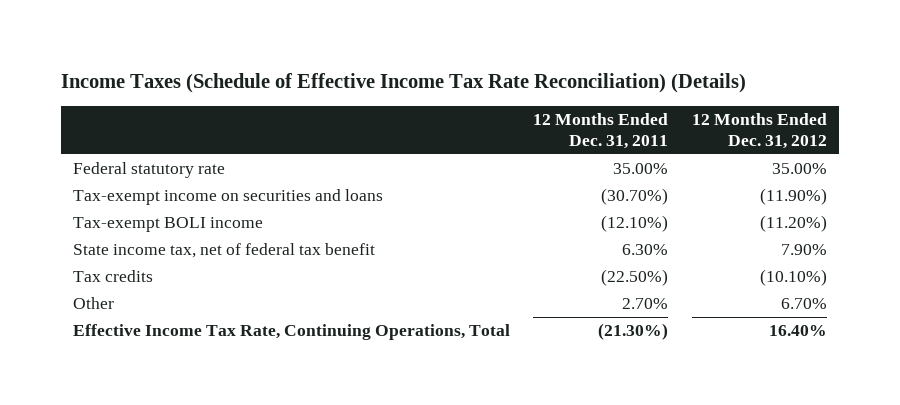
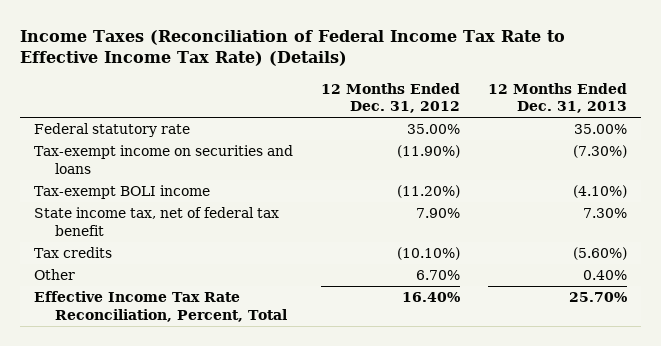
[60,73,746,94] Income Taxes (Schedule of Effective Income Tax Rate Reconciliation) (Details) -> [19,29,565,67] Income Taxes (Reconciliation of Federal Income Tax Rate to Effective Income Tax Rate) (Details)
[533,113,669,150] 12 Months Ended Dec. 31, 2011 -> none
none -> [488,82,628,114] 12 Months Ended Dec. 31, 2013
[72,324,510,341] Effective Income Tax Rate, Continuing Operations, Total -> [33,291,287,322] Effective Income Tax Rate Reconciliation, Percent, Total

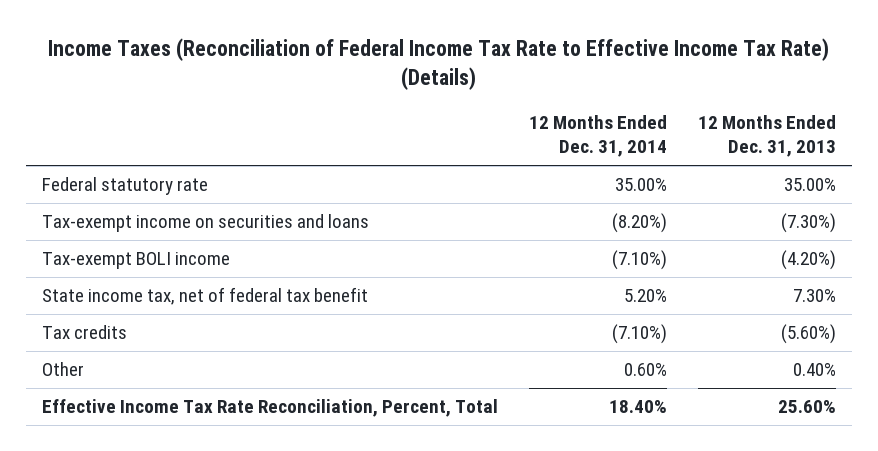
[321,82,461,114] 12 Months Ended Dec. 31, 2012 -> none
none -> [528,115,667,158] 12 Months Ended Dec. 31, 2014
[573,185,628,199] (4.10%) -> [781,250,837,271] (4.20%)
[569,292,628,303] 25.70% -> [778,400,837,414] 25.60%

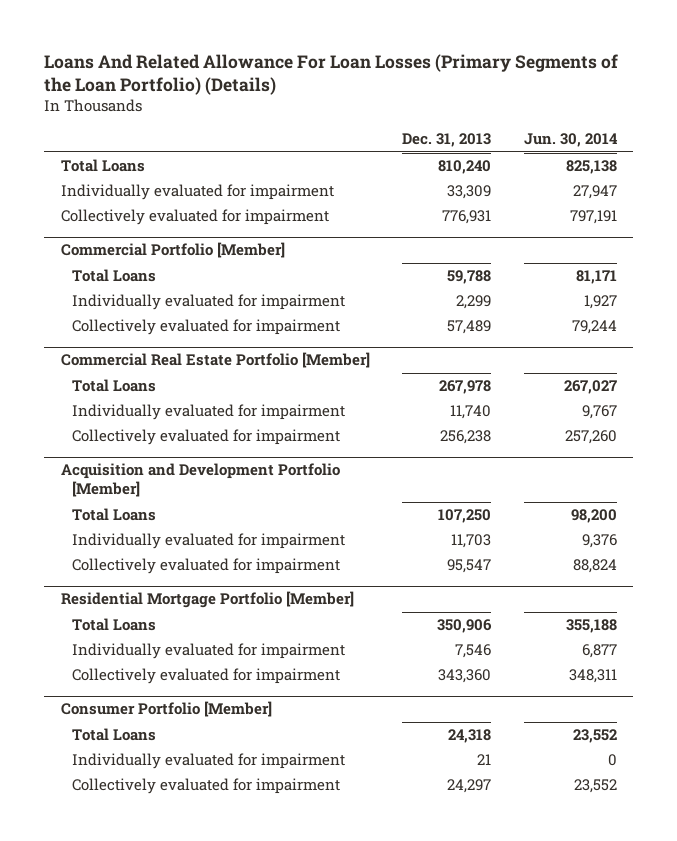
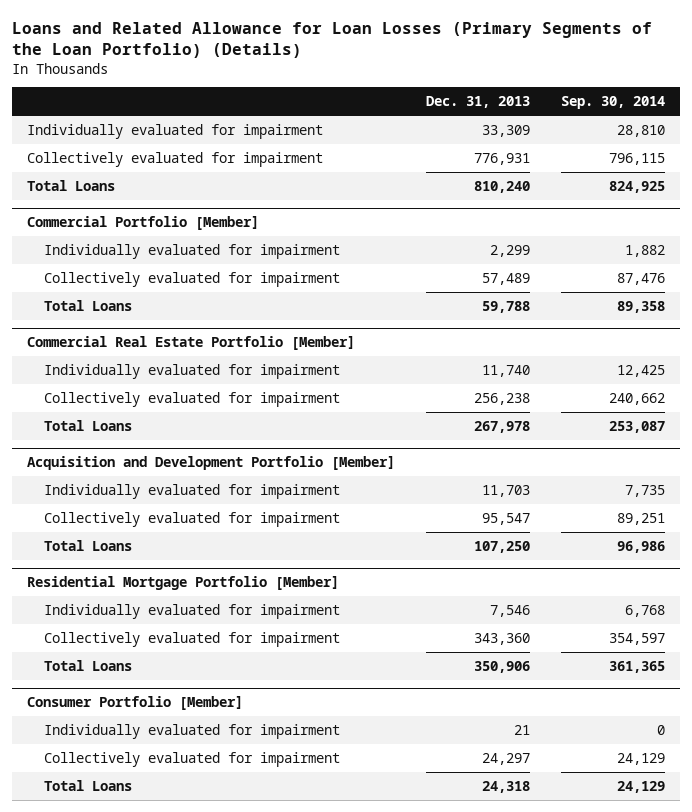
[44,53,619,95] Loans And Related Allowance For Loan Losses (Primary Segments of the Loan Portfolio) (Details) -> [12,21,653,58] Loans and Related Allowance for Loan Losses (Primary Segments of the Loan Portfolio) (Details)
[523,133,618,148] Jun. 30, 2014 -> none
none -> [560,96,665,110] Sep. 30, 2014
[60,159,145,173] Total Loans -> [27,179,116,191] Total Loans
[71,269,156,283] Total Loans -> [43,299,132,311] Total Loans
[71,379,156,393] Total Loans -> [43,419,132,431] Total Loans
[71,508,156,522] Total Loans -> [43,539,132,551] Total Loans
[71,618,156,632] Total Loans -> [43,659,132,671] Total Loans
[71,728,156,742] Total Loans -> [43,779,132,791] Total Loans

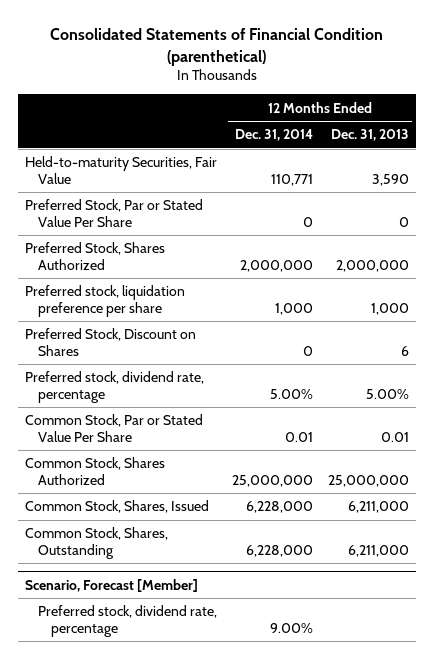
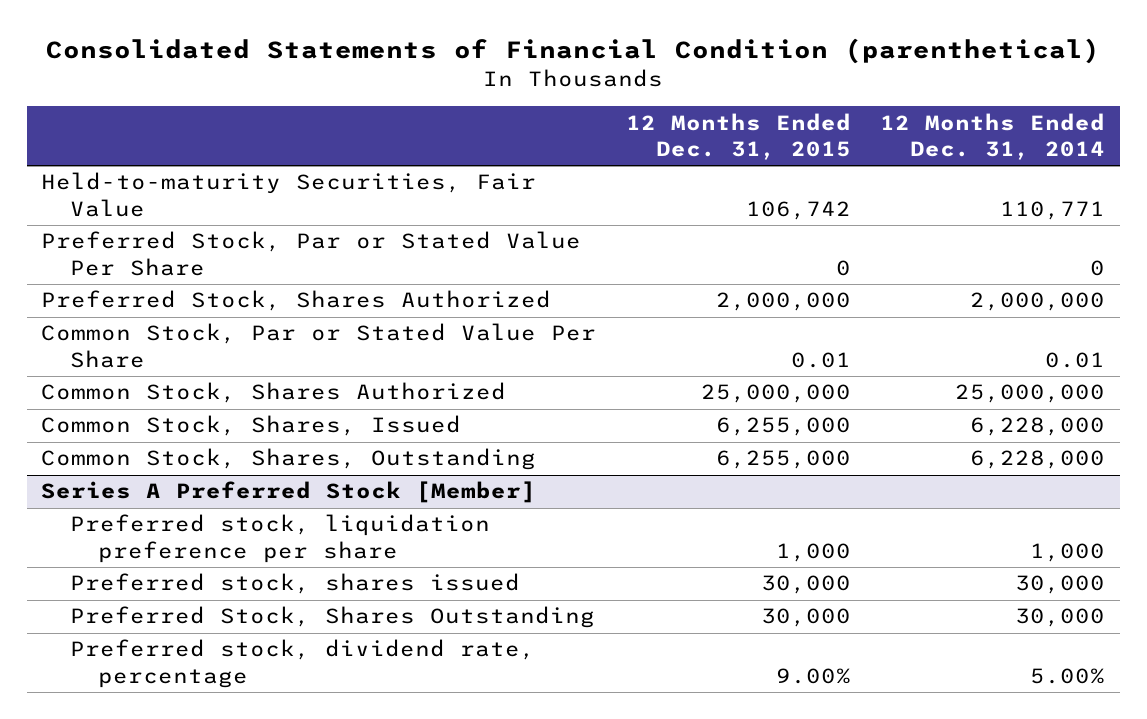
[330,129,409,142] Dec. 31, 2013 -> none
none -> [625,112,851,161] 12 Months Ended Dec. 31, 2015
[25,285,186,317] Preferred stock, liquidation preference per share -> none
[25,328,197,356] Preferred Stock, Discount on Shares -> none
[25,371,205,403] Preferred stock, dividend rate, percentage -> none
[25,578,199,592] Scenario, Forecast [Member] -> none
none -> [41,481,537,504] Series A Preferred Stock [Member]
none -> [69,514,490,563] Preferred stock, liquidation preference per share
none -> [69,573,520,595] Preferred stock, shares issued
none -> [69,606,595,629] Preferred Stock, Shares Outstanding
[270,622,314,633] 9.00% -> [1030,667,1106,684] 5.00%

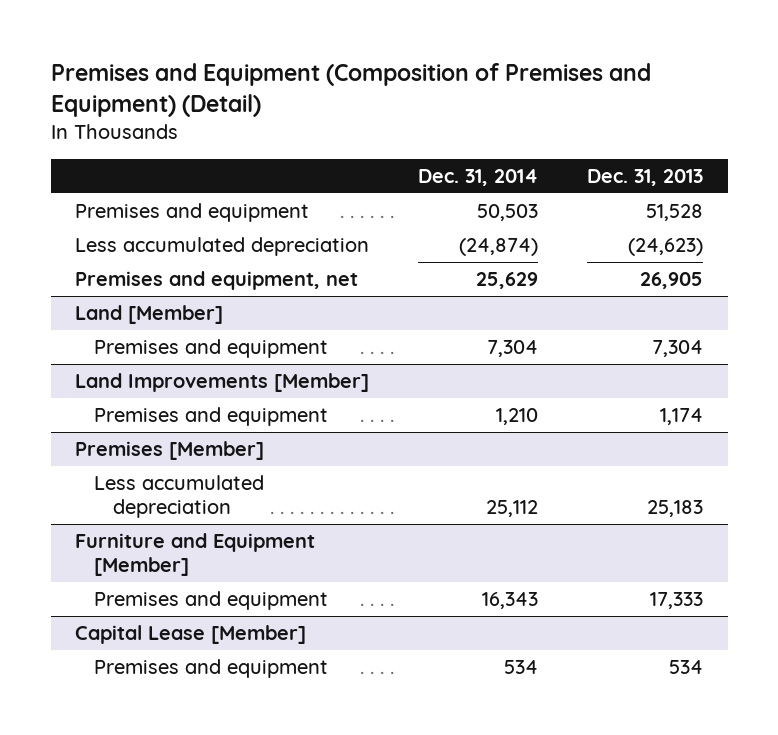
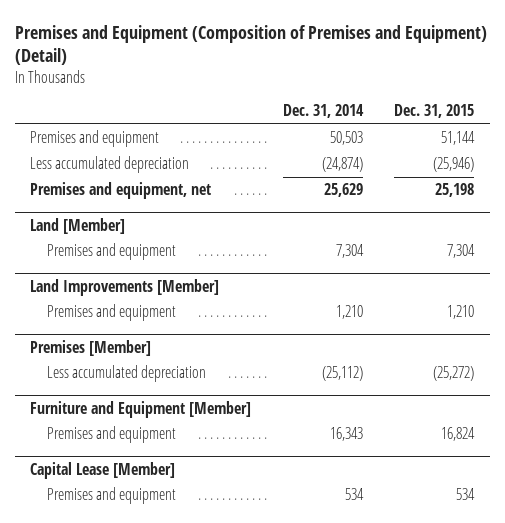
[587,168,704,186] Dec. 31, 2013 -> none
none -> [394,104,475,119] Dec. 31, 2015
[486,500,539,518] 25,112 -> [321,366,363,382] (25,112)

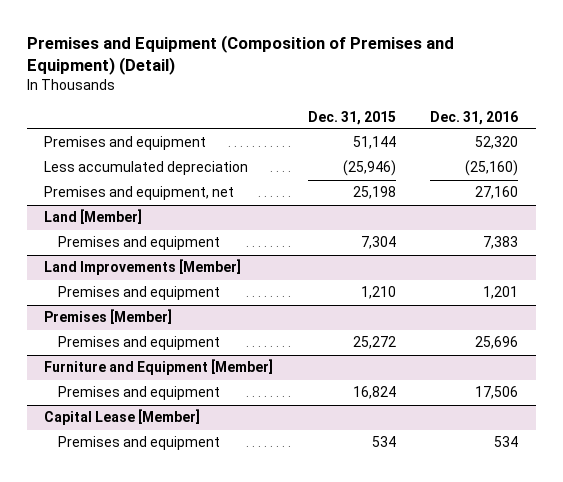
[282,104,364,119] Dec. 31, 2014 -> none
none -> [430,110,519,125] Dec. 31, 2016
[46,365,206,383] Less accumulated depreciation -> none
none -> [58,336,221,351] Premises and equipment

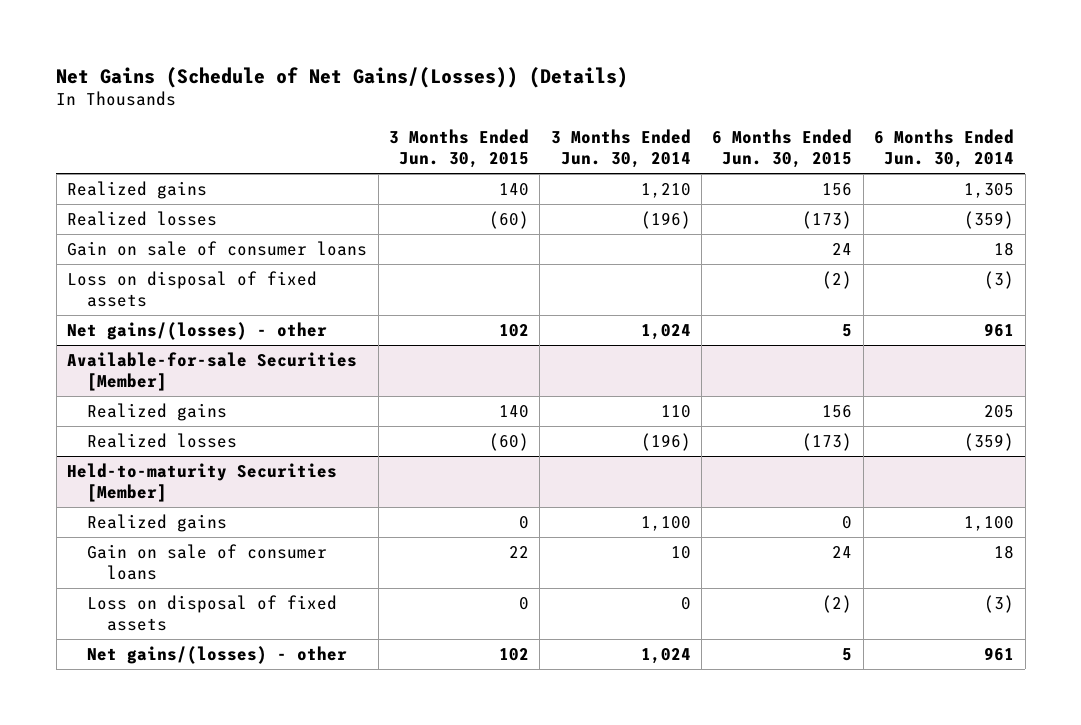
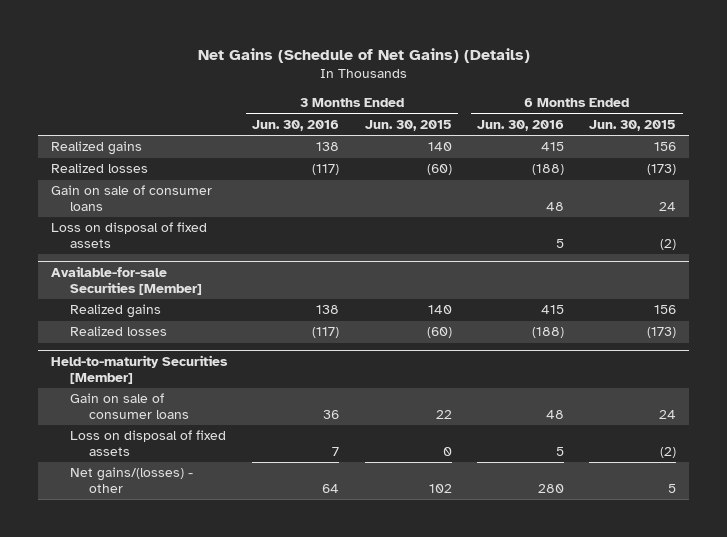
[56,66,629,88] Net Gains (Schedule of Net Gains/(Losses)) (Details) -> [197,47,530,63] Net Gains (Schedule of Net Gains) (Details)
[550,129,691,169] 3 Months Ended Jun. 30, 2014 -> none
[874,129,1015,169] 6 Months Ended Jun. 30, 2014 -> none
none -> [252,119,340,131] Jun. 30, 2016
none -> [476,119,564,131] Jun. 30, 2016
[67,321,328,340] Net gains/(losses) - other -> none
[87,513,228,532] Realized gains -> none

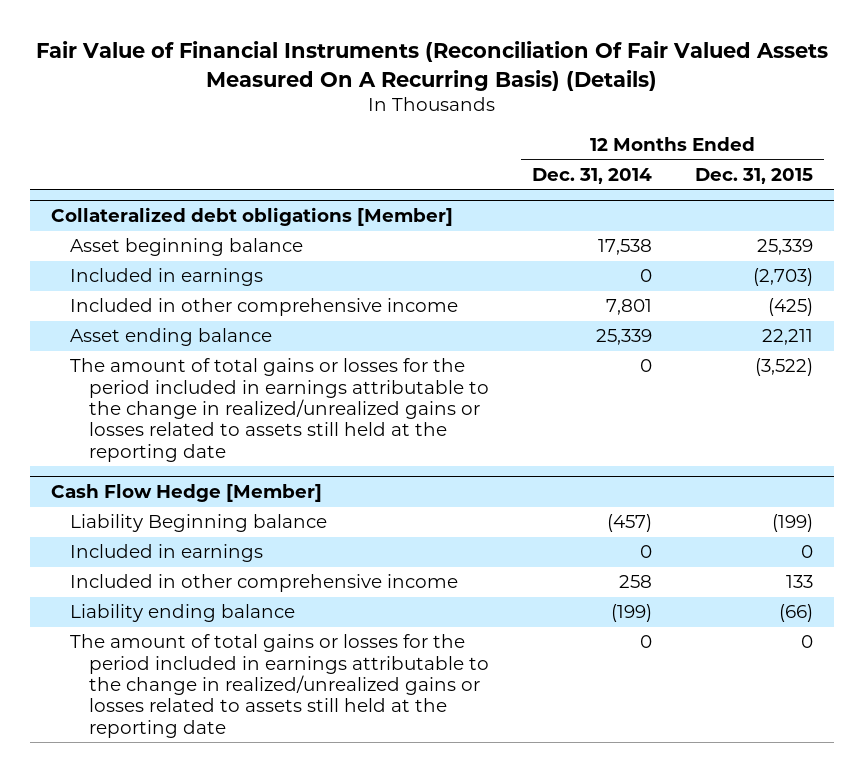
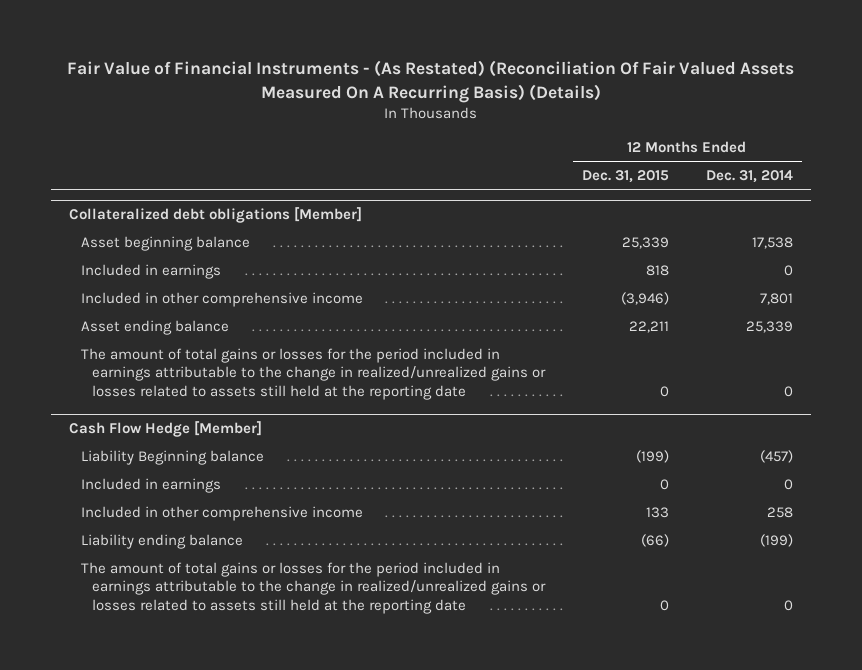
[36,41,829,91] Fair Value of Financial Instruments (Reconciliation Of Fair Valued Assets Measured On A Recurring Basis) (Details) -> [67,60,795,103] Fair Value of Financial Instruments - (As Restated) (Reconciliation Of Fair Valued Assets Measured On A Recurring Basis) (Details)
[753,268,814,287] (2,703) -> [645,264,669,276] 818
[768,298,814,317] (425) -> [620,291,669,305] (3,946)
[755,358,814,377] (3,522) -> [659,385,669,397] 0

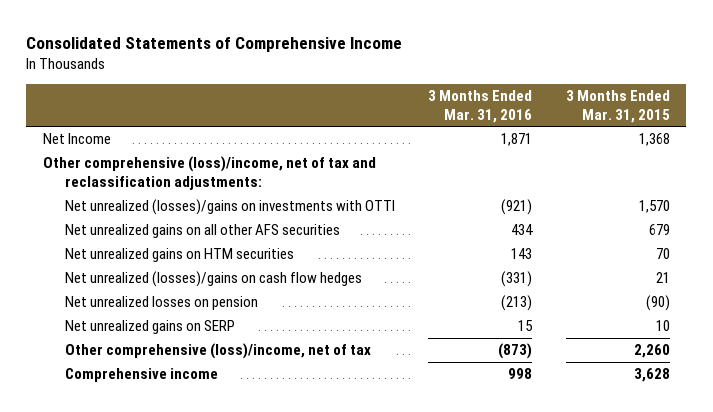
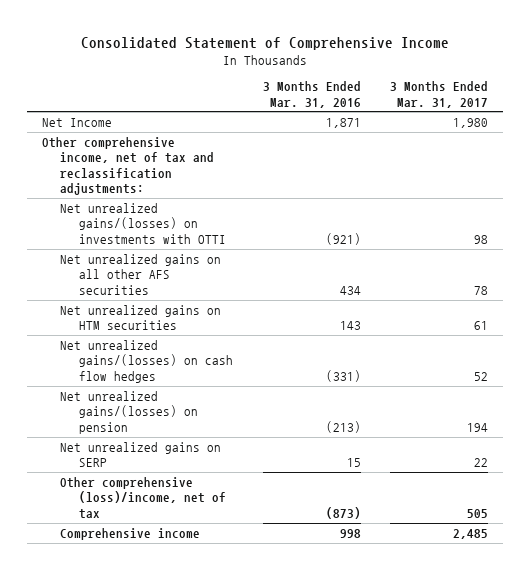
[26,37,403,53] Consolidated Statements of Comprehensive Income -> [80,36,449,50] Consolidated Statement of Comprehensive Income
[565,89,670,123] 3 Months Ended Mar. 31, 2015 -> none
none -> [389,81,488,108] 3 Months Ended Mar. 31, 2017
[42,156,376,190] Other comprehensive (loss)/income, net of tax and reclassification adjustments: -> [41,136,215,196] Other comprehensive income, net of tax and reclassification adjustments:
[64,199,395,216] Net unrealized (losses)/gains on investments with OTTI -> [60,202,227,244] Net unrealized gains/(losses) on investments with OTTI
[64,271,362,288] Net unrealized (losses)/gains on cash flow hedges -> [60,339,234,383] Net unrealized gains/(losses) on cash flow hedges
[64,296,258,311] Net unrealized losses on pension -> [60,390,199,434] Net unrealized gains/(losses) on pension

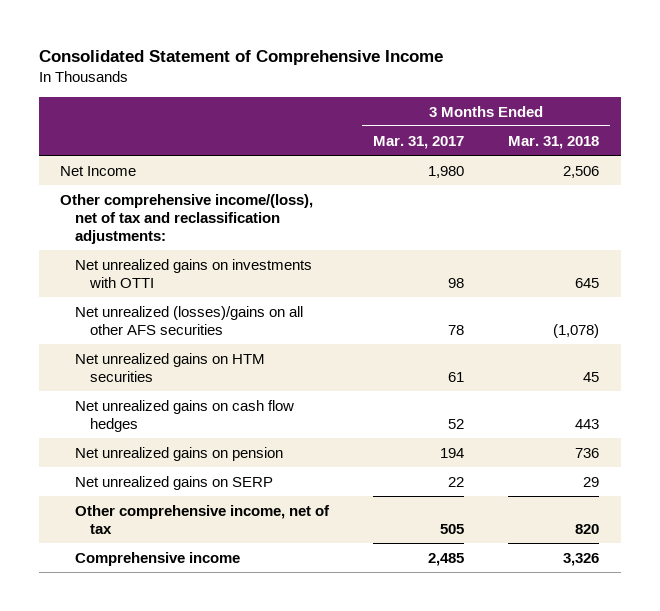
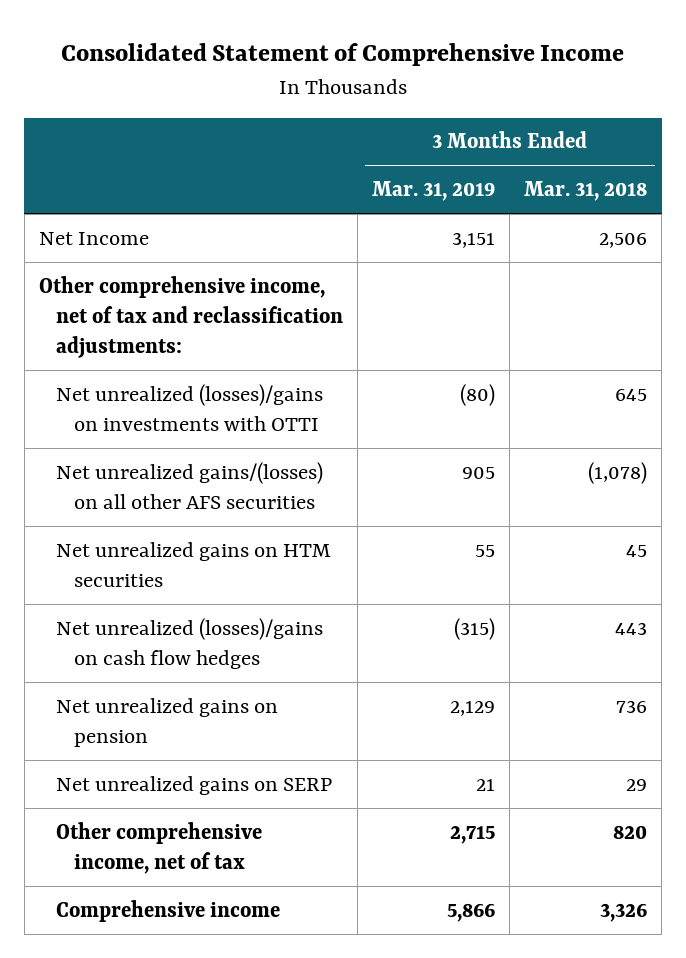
[373,135,465,149] Mar. 31, 2017 -> none
none -> [372,181,496,202] Mar. 31, 2019
[60,193,314,244] Other comprehensive income/(loss), net of tax and reclassification adjustments: -> [38,275,344,358] Other comprehensive income, net of tax and reclassification adjustments:
[75,258,313,288] Net unrealized gains on investments with OTTI -> [56,383,324,431] Net unrealized (losses)/gains on investments with OTTI
[75,305,304,335] Net unrealized (losses)/gains on all other AFS securities -> [56,461,324,509] Net unrealized gains/(losses) on all other AFS securities
[75,399,295,432] Net unrealized gains on cash flow hedges -> [56,617,324,669] Net unrealized (losses)/gains on cash flow hedges

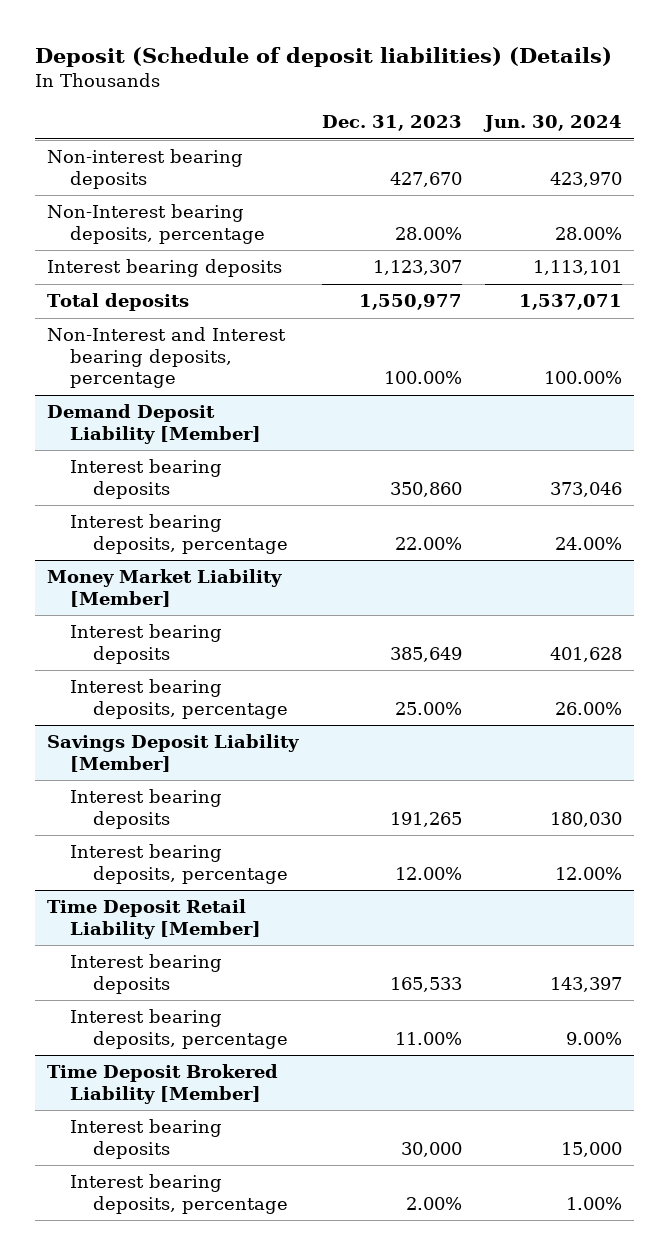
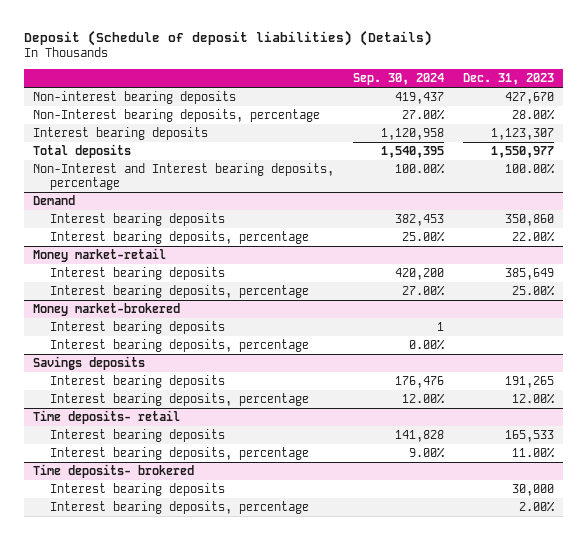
[483,115,623,133] Jun. 30, 2024 -> none
none -> [353,73,445,86] Sep. 30, 2024
[46,404,262,444] Demand Deposit Liability [Member] -> [33,195,76,206] Demand
[46,569,282,607] Money Market Liability [Member] -> [33,248,167,263] Money market-retail
none -> [33,303,181,317] Money market-brokered
none -> [49,321,225,335] Interest bearing deposits
none -> [49,339,309,353] Interest bearing deposits, percentage
[46,734,299,772] Savings Deposit Liability [Member] -> [33,356,146,371] Savings deposits
[46,899,262,939] Time Deposit Retail Liability [Member] -> [33,410,181,425] Time deposits- retail
[46,1064,278,1104] Time Deposit Brokered Liability [Member] -> [33,464,195,479] Time deposits- brokered

